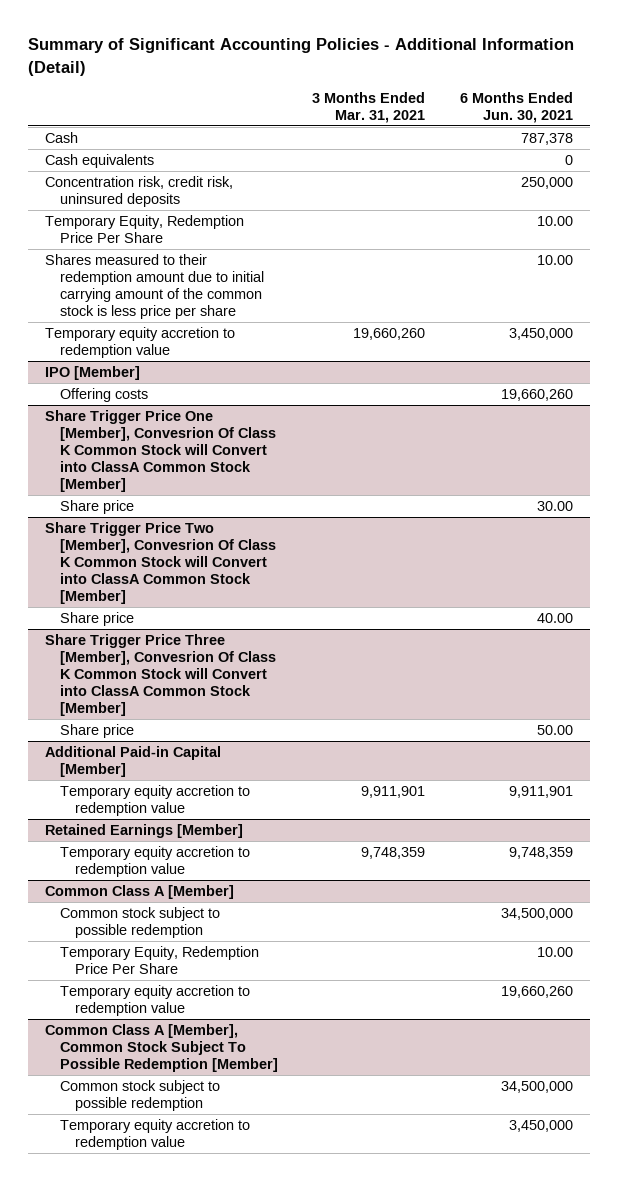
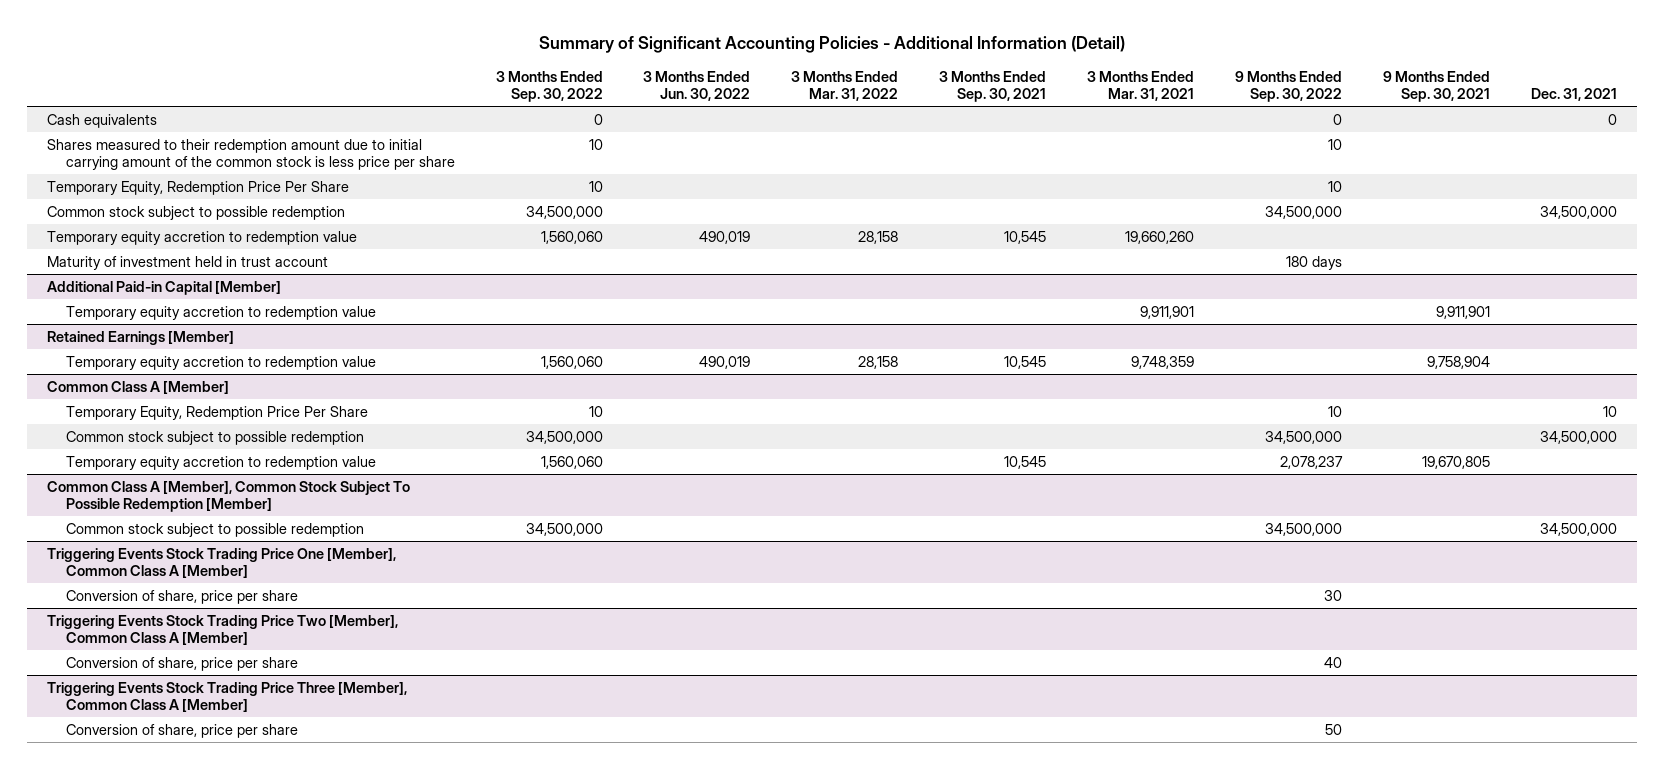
[459,91,573,123] 6 Months Ended Jun. 30, 2021 -> none
none -> [495,70,603,103] 3 Months Ended Sep. 30, 2022
none -> [643,70,751,102] 3 Months Ended Jun. 30, 2022
none -> [791,70,899,102] 3 Months Ended Mar. 31, 2022
none -> [939,70,1047,103] 3 Months Ended Sep. 30, 2021
none -> [1234,70,1342,103] 9 Months Ended Sep. 30, 2022
none -> [1382,70,1490,103] 9 Months Ended Sep. 30, 2021
none -> [1530,88,1617,102] Dec. 31, 2021
[45,131,79,143] Cash -> none
[45,175,234,207] Concentration risk, credit risk, uninsured deposits -> none
[45,214,245,243] Temporary Equity, Redemption Price Per Share -> [46,180,349,195] Temporary Equity, Redemption Price Per Share
none -> [46,205,345,220] Common stock subject to possible redemption
[45,365,141,380] IPO [Member] -> none
[60,387,149,402] Offering costs -> none
[45,409,277,492] Share Trigger Price One [Member], Convesrion Of Class K Common Stock will Convert into ClassA Common Stock [Member] -> none
[60,499,135,514] Share price -> none
[45,521,277,604] Share Trigger Price Two [Member], Convesrion Of Class K Common Stock will Convert into ClassA Common Stock [Member] -> none
[60,611,135,626] Share price -> none
[45,633,277,716] Share Trigger Price Three [Member], Convesrion Of Class K Common Stock will Convert into ClassA Common Stock [Member] -> none
[60,723,135,738] Share price -> none
none -> [46,255,328,270] Maturity of investment held in trust account
[60,906,221,938] Common stock subject to possible redemption -> [65,430,364,445] Common stock subject to possible redemption
[60,1118,251,1150] Temporary equity accretion to redemption value -> none
none -> [46,547,396,579] Triggering Events Stock Trading Price One [Member], Common Class A [Member]
none -> [65,589,298,604] Conversion of share, price per share
none -> [46,614,398,646] Triggering Events Stock Trading Price Two [Member], Common Class A [Member]
none -> [65,656,298,671] Conversion of share, price per share
none -> [46,681,407,713] Triggering Events Stock Trading Price Three [Member], Common Class A [Member]
none -> [65,723,298,738] Conversion of share, price per share

